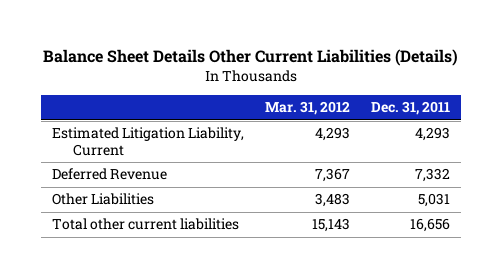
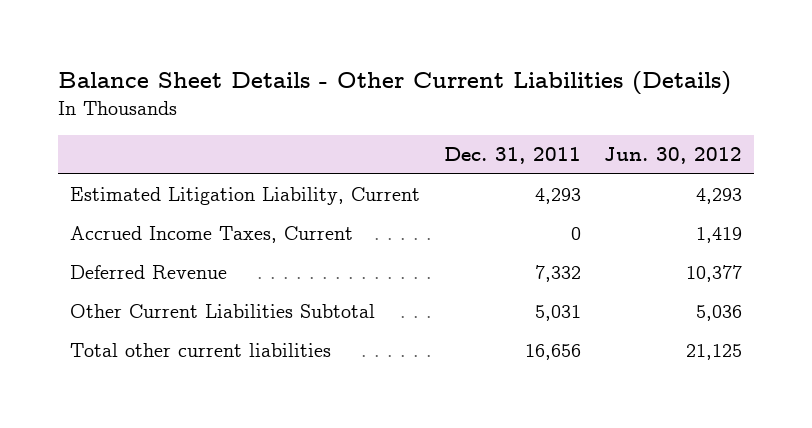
[42,49,458,67] Balance Sheet Details Other Current Liabilities (Details) -> [57,71,731,96] Balance Sheet Details - Other Current Liabilities (Details)
[264,101,350,116] Mar. 31, 2012 -> none
none -> [604,146,743,164] Jun. 30, 2012
none -> [69,226,353,244] Accrued Income Taxes, Current
[51,193,154,206] Other Liabilities -> [69,304,375,319] Other Current Liabilities Subtotal

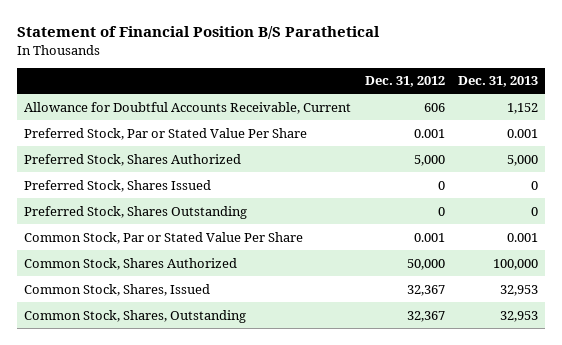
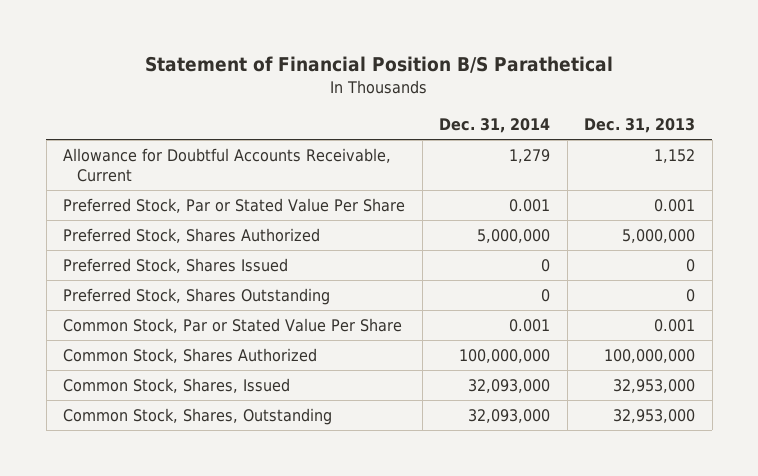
[364,76,445,88] Dec. 31, 2012 -> none
none -> [439,118,551,134] Dec. 31, 2014
[507,154,539,166] 5,000 -> [622,228,696,243] 5,000,000
[493,258,539,270] 100,000 -> [604,348,696,363] 100,000,000
[500,284,539,296] 32,953 -> [613,378,696,393] 32,953,000
[500,310,539,322] 32,953 -> [613,408,696,423] 32,953,000

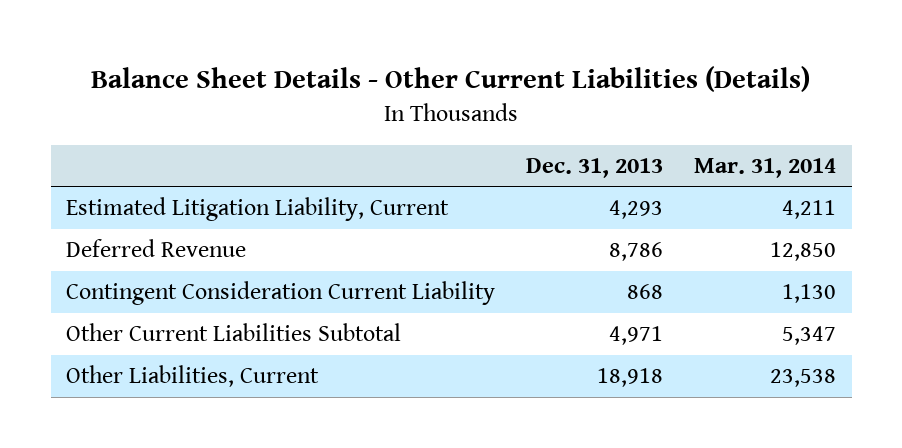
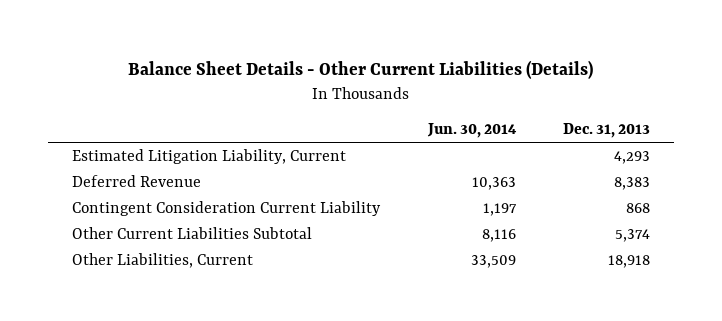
[694,157,837,178] Mar. 31, 2014 -> none
none -> [426,123,517,139] Jun. 30, 2014
[609,242,664,262] 8,786 -> [614,177,651,191] 8,383
[609,326,664,346] 4,971 -> [615,229,651,243] 5,374

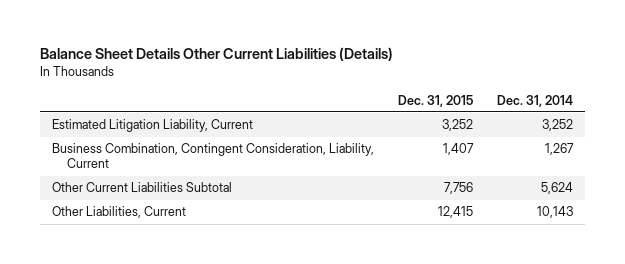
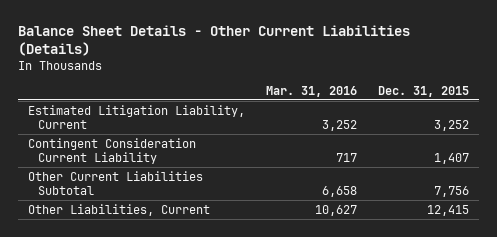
[39,47,393,62] Balance Sheet Details Other Current Liabilities (Details) -> [18,25,411,57] Balance Sheet Details - Other Current Liabilities (Details)
[496,94,573,107] Dec. 31, 2014 -> none
none -> [266,85,358,97] Mar. 31, 2016
[51,143,374,169] Business Combination, Contingent Consideration, Liability, Current -> [28,137,197,165] Contingent Consideration Current Liability

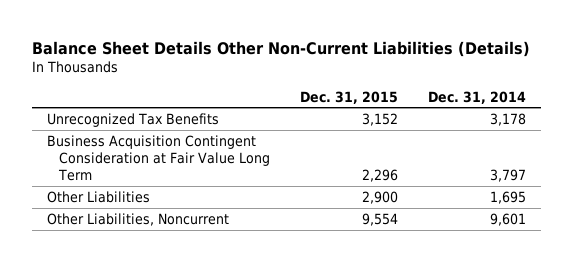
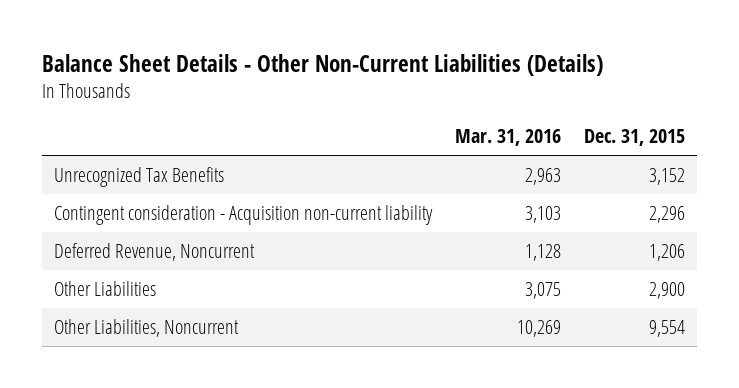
[32,40,531,57] Balance Sheet Details Other Non-Current Liabilities (Details) -> [42,54,604,77] Balance Sheet Details - Other Non-Current Liabilities (Details)
[427,90,526,104] Dec. 31, 2014 -> none
none -> [455,129,562,147] Mar. 31, 2016
[47,134,270,182] Business Acquisition Contingent Consideration at Fair Value Long Term -> [53,204,433,225] Contingent consideration - Acquisition non-current liability
none -> [53,242,255,261] Deferred Revenue, Noncurrent

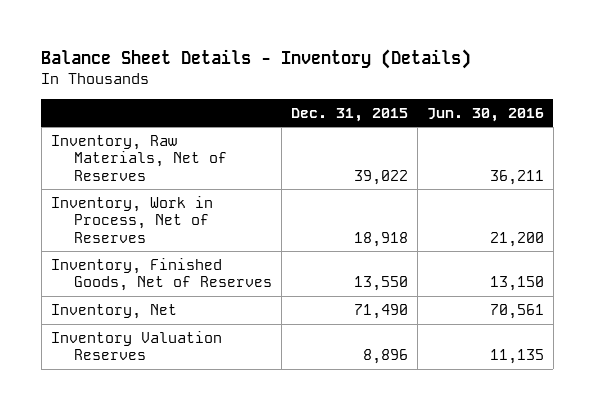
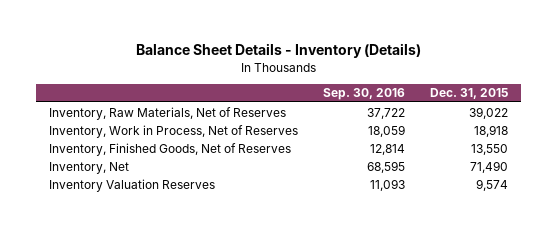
[426,107,544,122] Jun. 30, 2016 -> none
none -> [323,88,406,101] Sep. 30, 2016
[363,349,409,365] 8,896 -> [476,178,509,191] 9,574

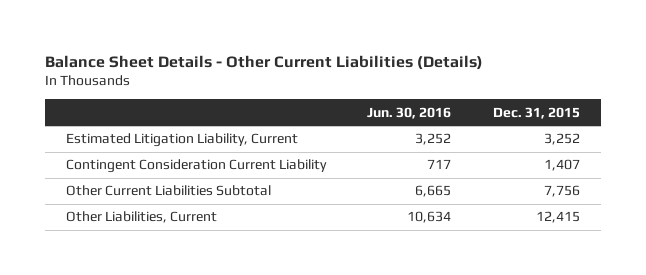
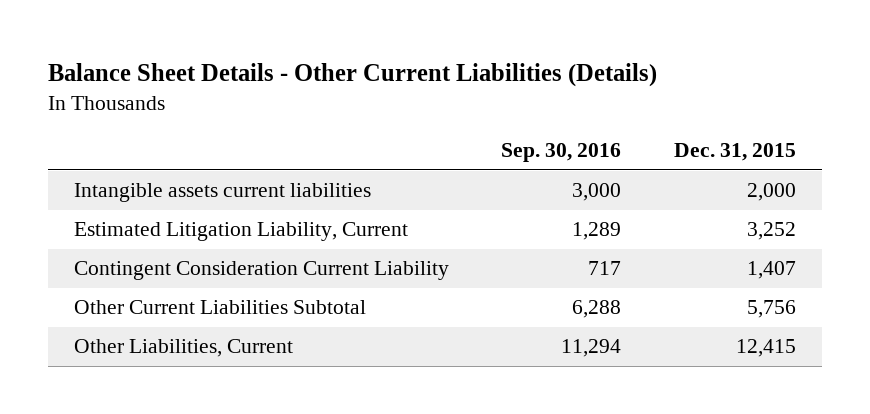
[367,106,452,119] Jun. 30, 2016 -> none
none -> [501,143,622,163] Sep. 30, 2016
none -> [73,183,371,203] Intangible assets current liabilities
[544,185,581,198] 7,756 -> [747,300,797,319] 5,756

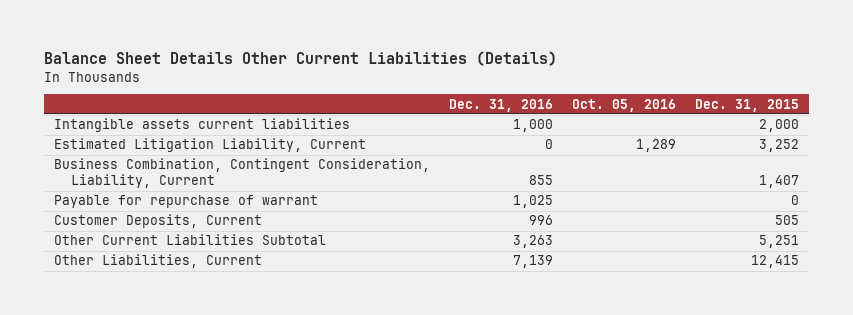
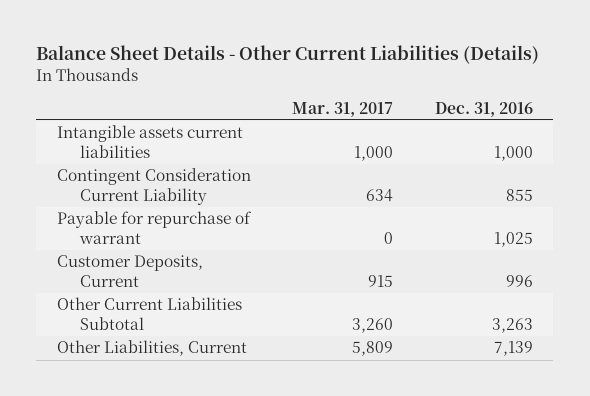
[44,51,558,67] Balance Sheet Details Other Current Liabilities (Details) -> [36,44,540,64] Balance Sheet Details - Other Current Liabilities (Details)
[572,98,677,112] Oct. 05, 2016 -> none
[695,98,800,112] Dec. 31, 2015 -> none
none -> [292,101,394,117] Mar. 31, 2017
[53,138,366,153] Estimated Litigation Liability, Current -> none
[53,158,430,189] Business Combination, Contingent Consideration, Liability, Current -> [56,168,251,205] Contingent Consideration Current Liability

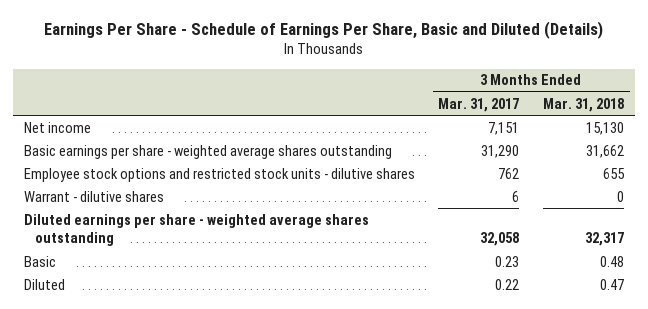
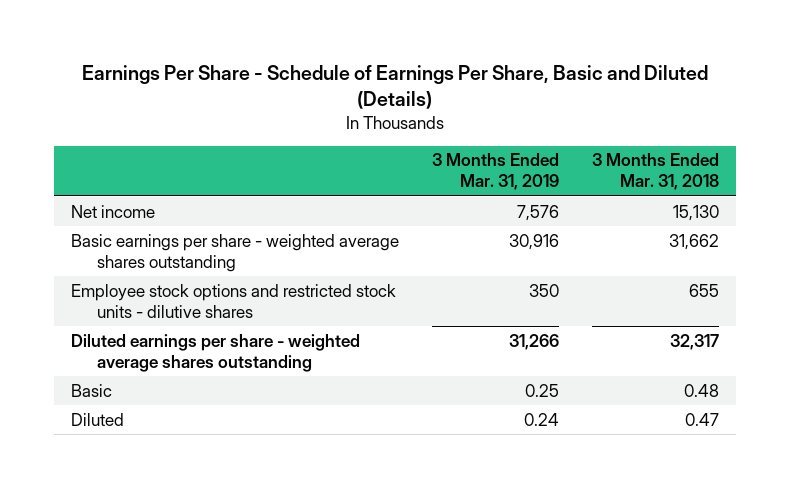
[438,97,520,112] Mar. 31, 2017 -> none
none -> [432,153,560,191] 3 Months Ended Mar. 31, 2019
[24,190,165,202] Warrant - dilutive shares -> none

